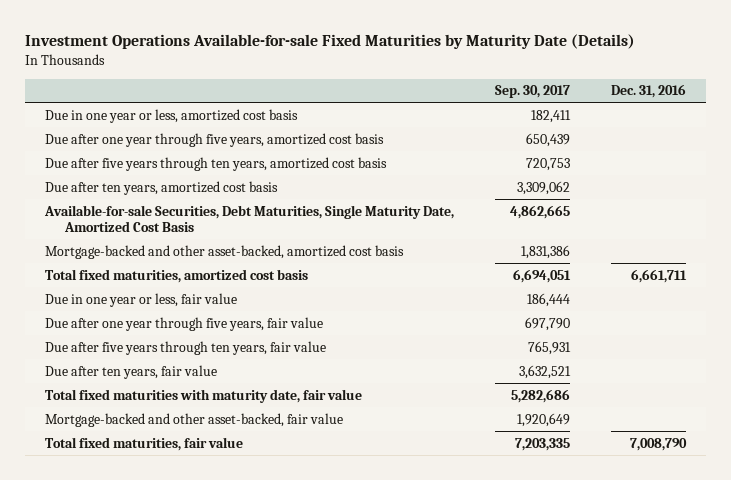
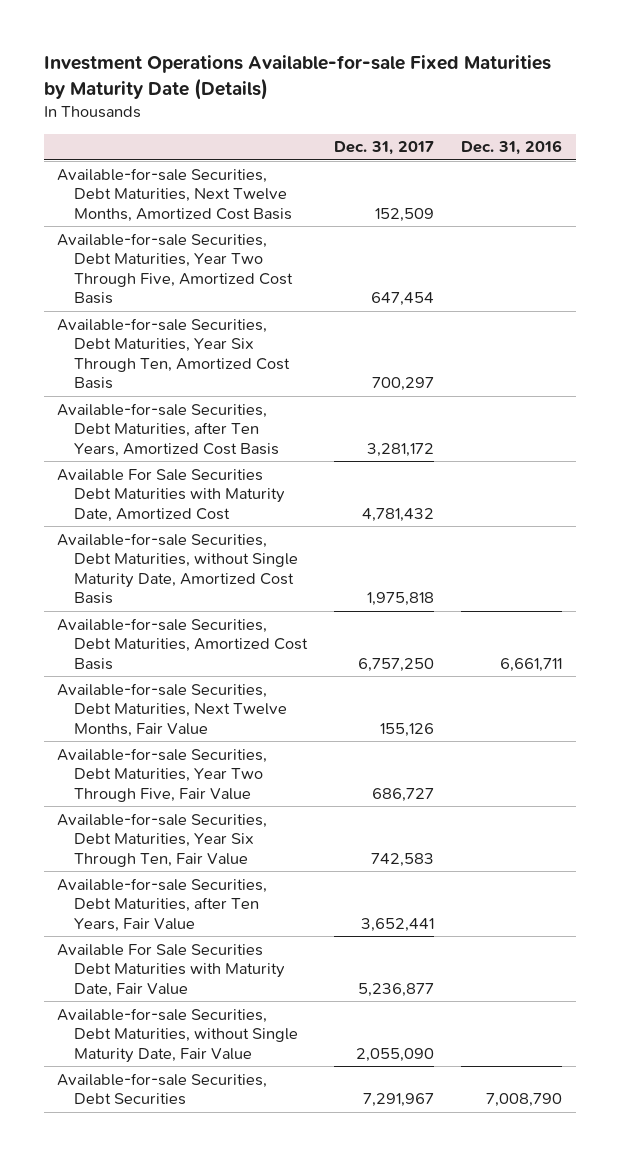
[494,85,570,99] Sep. 30, 2017 -> none
none -> [333,141,434,156] Dec. 31, 2017
[45,388,363,403] Total fixed maturities with maturity date, fair value -> none
[45,108,299,123] Due in one year or less, amortized cost basis -> [57,167,292,222] Available-for-sale Securities, Debt Maturities, Next Twelve Months, Amortized Cost Basis
[45,132,385,147] Due after one year through five years, amortized cost basis -> [57,232,293,305] Available-for-sale Securities, Debt Maturities, Year Two Through Five, Amortized Cost Basis
[45,156,388,171] Due after five years through ten years, amortized cost basis -> [57,317,290,390] Available-for-sale Securities, Debt Maturities, Year Six Through Ten, Amortized Cost Basis
[45,180,279,195] Due after ten years, amortized cost basis -> [57,402,279,457] Available-for-sale Securities, Debt Maturities, after Ten Years, Amortized Cost Basis
[44,204,455,232] Available-for-sale Securities, Debt Maturities, Single Maturity Date, Amortized Cost Basis -> [57,468,285,522] Available For Sale Securities Debt Maturities with Maturity Date, Amortized Cost
[45,244,405,259] Mortgage-backed and other asset-backed, amortized cost basis -> [57,532,298,605] Available-for-sale Securities, Debt Maturities, without Single Maturity Date, Amortized Cost Basis
[45,268,309,283] Total fixed maturities, amortized cost basis -> [57,617,308,670] Available-for-sale Securities, Debt Maturities, Amortized Cost Basis
[45,292,238,307] Due in one year or less, fair value -> [57,682,287,737] Available-for-sale Securities, Debt Maturities, Next Twelve Months, Fair Value
[45,316,324,331] Due after one year through five years, fair value -> [57,747,268,802] Available-for-sale Securities, Debt Maturities, Year Two Through Five, Fair Value
[45,340,327,355] Due after five years through ten years, fair value -> [57,812,268,867] Available-for-sale Securities, Debt Maturities, Year Six Through Ten, Fair Value
[45,364,218,379] Due after ten years, fair value -> [57,877,268,932] Available-for-sale Securities, Debt Maturities, after Ten Years, Fair Value
none -> [57,943,285,997] Available For Sale Securities Debt Maturities with Maturity Date, Fair Value
[45,412,344,427] Mortgage-backed and other asset-backed, fair value -> [57,1007,298,1063] Available-for-sale Securities, Debt Maturities, without Single Maturity Date, Fair Value
[45,436,244,451] Total fixed maturities, fair value -> [57,1072,268,1106] Available-for-sale Securities, Debt Securities

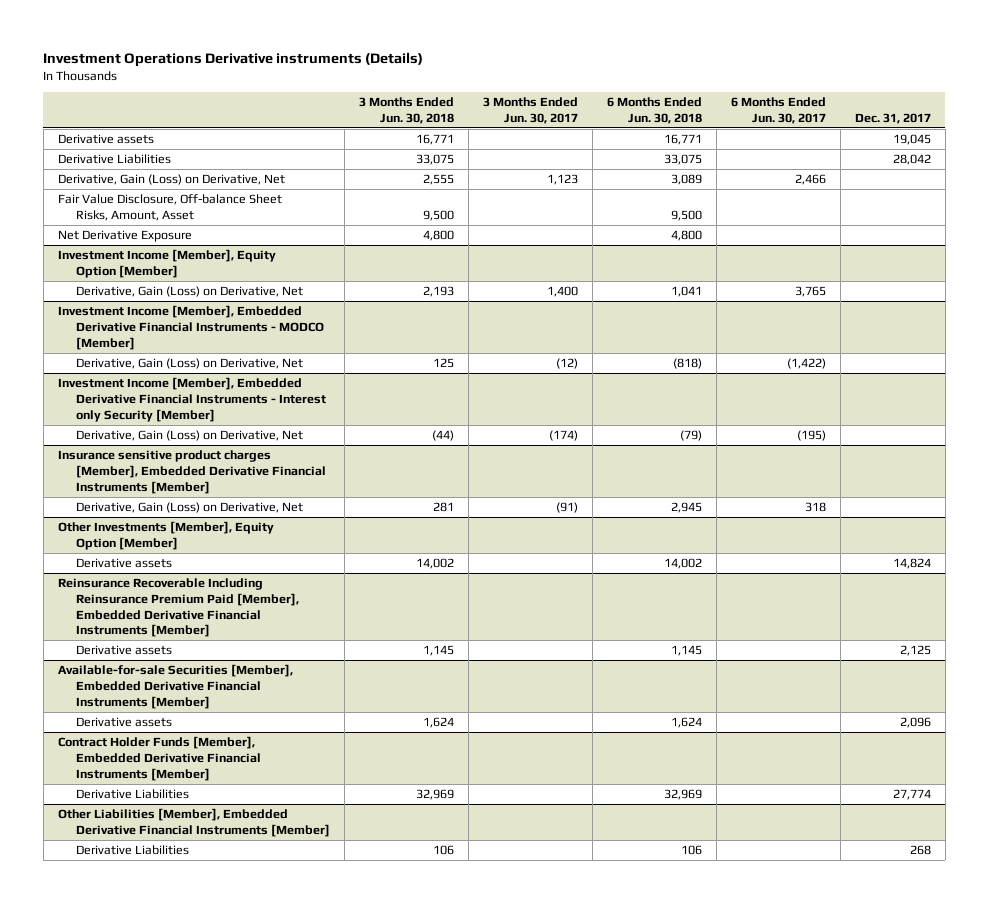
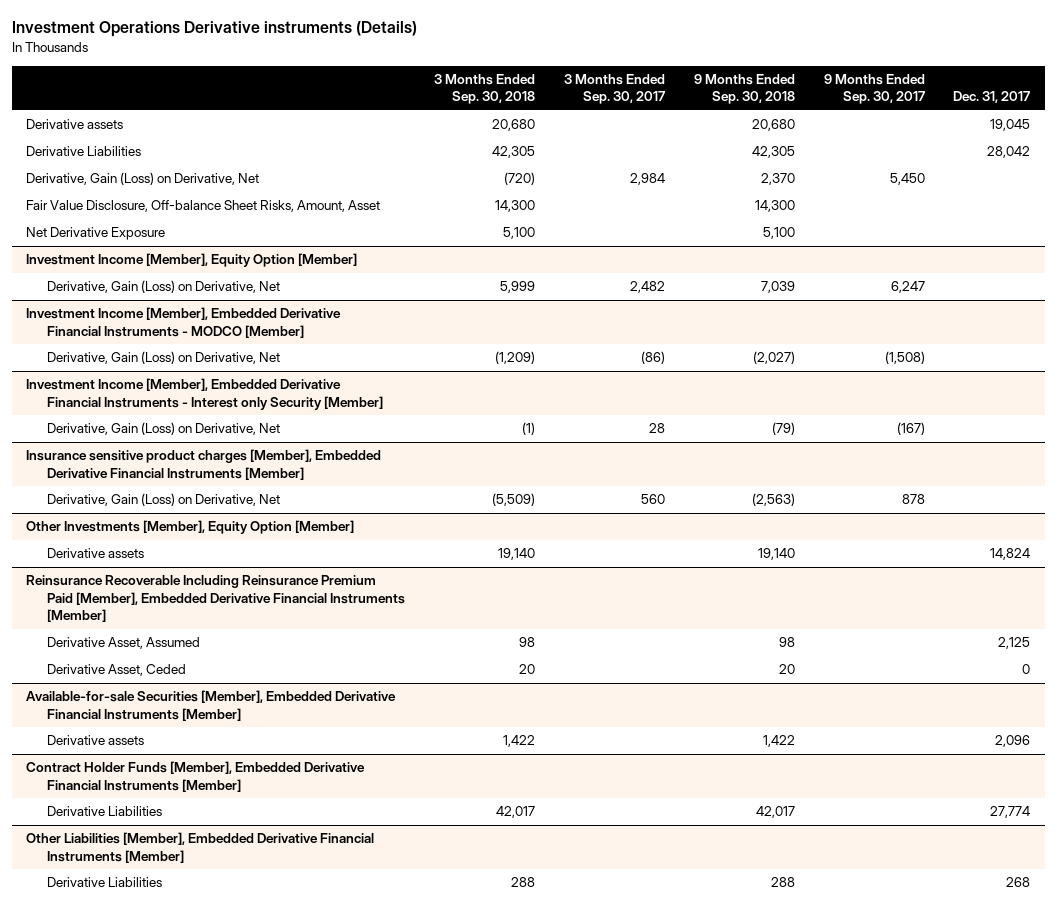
[358,97,454,124] 3 Months Ended Jun. 30, 2018 -> none
[482,97,578,124] 3 Months Ended Jun. 30, 2017 -> none
[606,97,702,124] 6 Months Ended Jun. 30, 2018 -> none
[730,97,826,124] 6 Months Ended Jun. 30, 2017 -> none
none -> [433,73,535,105] 3 Months Ended Sep. 30, 2018
none -> [563,73,665,105] 3 Months Ended Sep. 30, 2017
none -> [693,73,795,105] 9 Months Ended Sep. 30, 2018
none -> [823,73,925,105] 9 Months Ended Sep. 30, 2017
[75,645,172,656] Derivative assets -> [46,637,200,650] Derivative Asset, Assumed
none -> [46,664,186,677] Derivative Asset, Ceded

